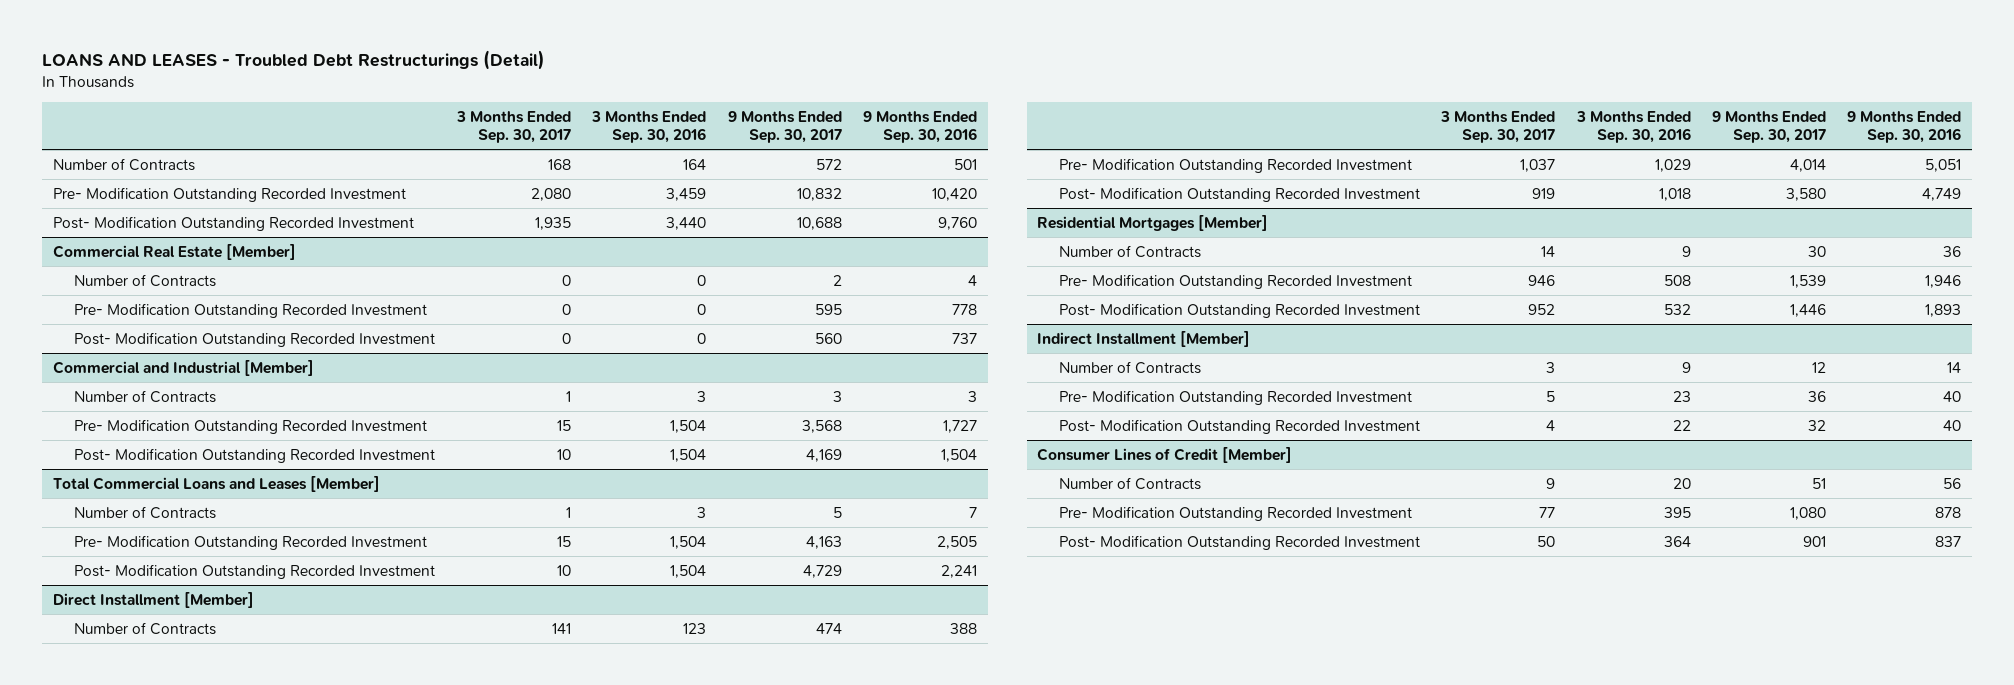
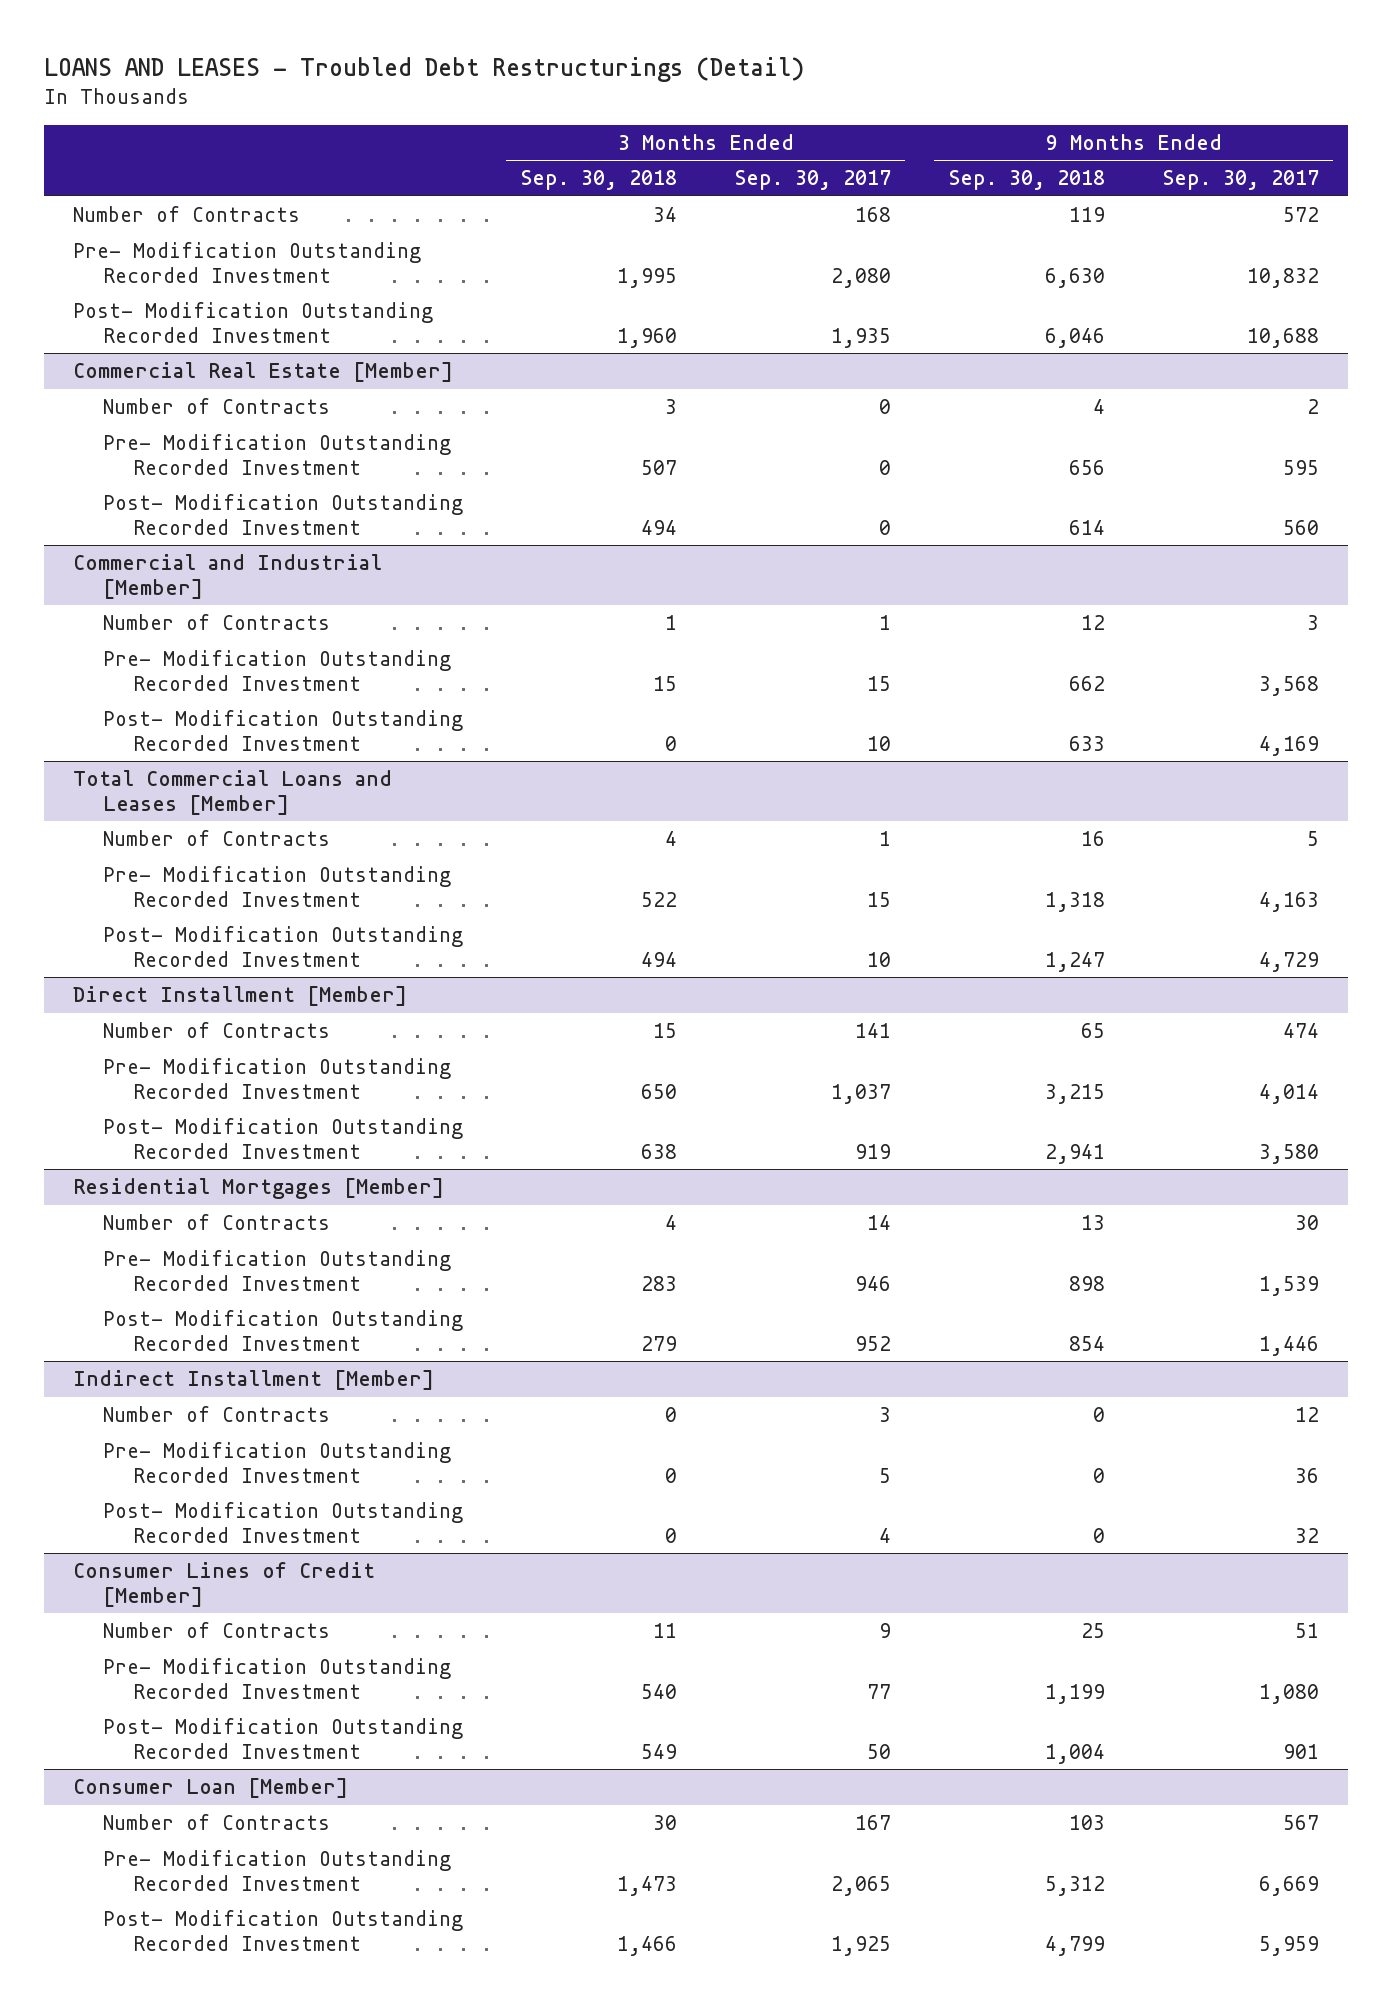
[591,110,707,144] 3 Months Ended Sep. 30, 2016 -> none
[863,110,978,144] 9 Months Ended Sep. 30, 2016 -> none
none -> [520,170,677,191] Sep. 30, 2018
none -> [948,170,1105,191] Sep. 30, 2018
none -> [72,1777,348,1798] Consumer Loan [Member]
none -> [102,1813,330,1830] Number of Contracts
none -> [102,1849,451,1891] Pre- Modification Outstanding Recorded Investment
none -> [102,1909,463,1951] Post- Modification Outstanding Recorded Investment

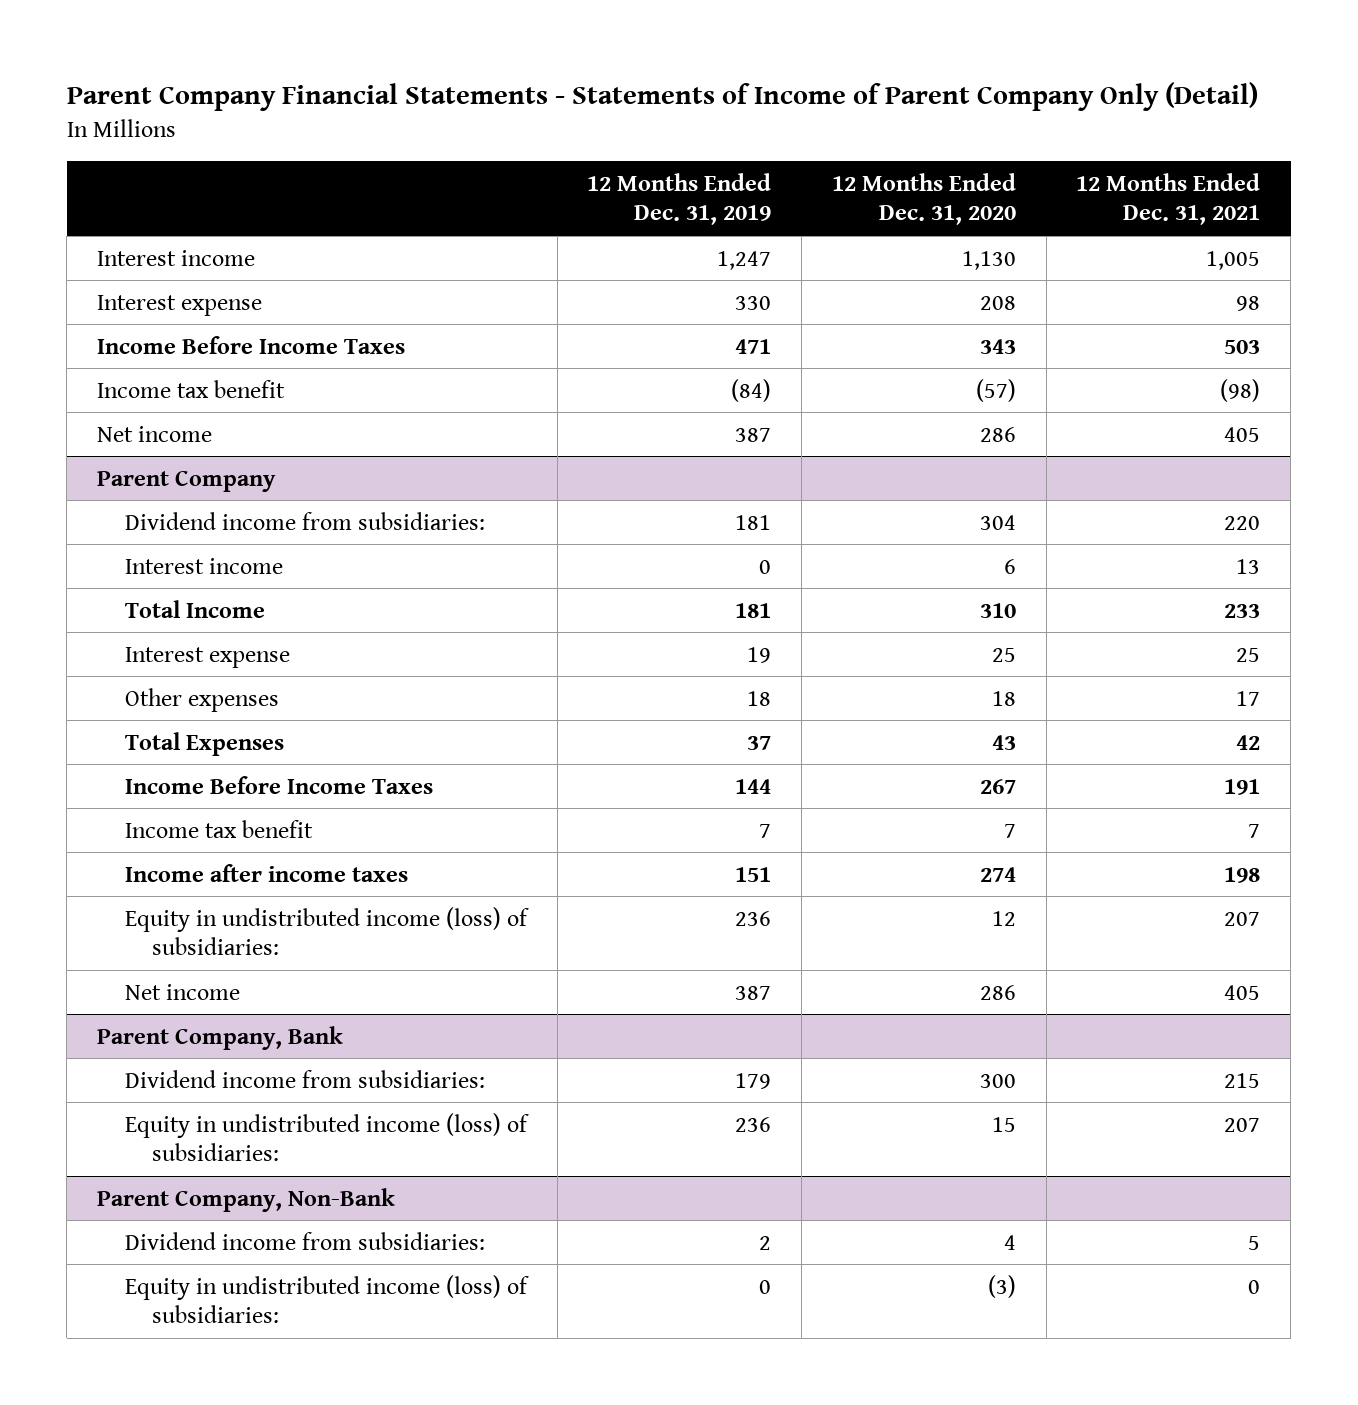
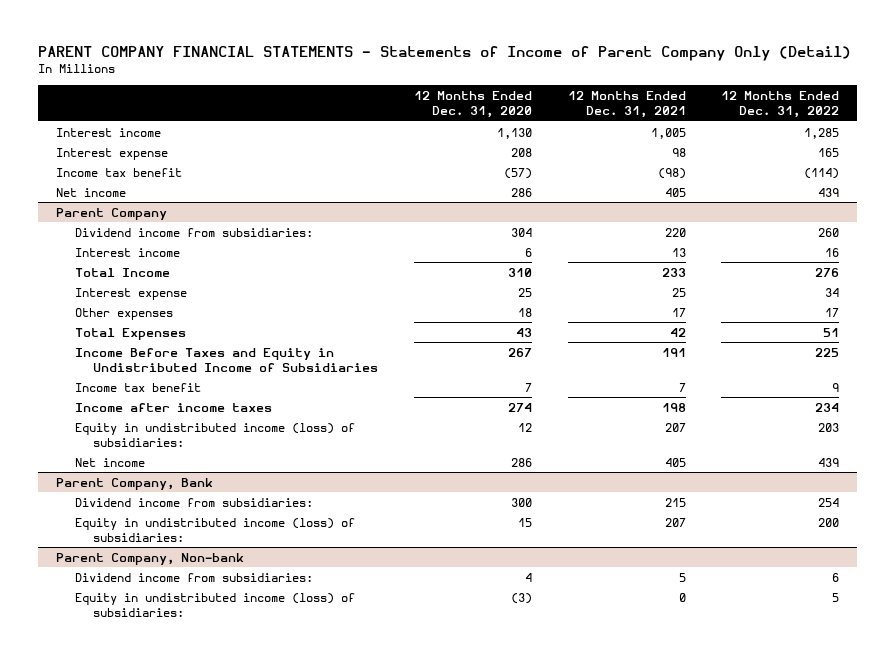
[66,82,1258,112] Parent Company Financial Statements - Statements of Income of Parent Company Only (Detail) -> [38,46,852,62] PARENT COMPANY FINANCIAL STATEMENTS - Statements of Income of Parent Company Only (Detail)
[587,172,772,226] 12 Months Ended Dec. 31, 2019 -> none
none -> [721,91,840,119] 12 Months Ended Dec. 31, 2022
[97,335,406,354] Income Before Income Taxes -> none
[124,775,433,794] Income Before Income Taxes -> [74,347,379,372] Income Before Taxes and Equity in Undistributed Income of Subsidiaries
[97,1187,396,1212] Parent Company, Non-Bank -> [56,552,245,565] Parent Company, Non-bank

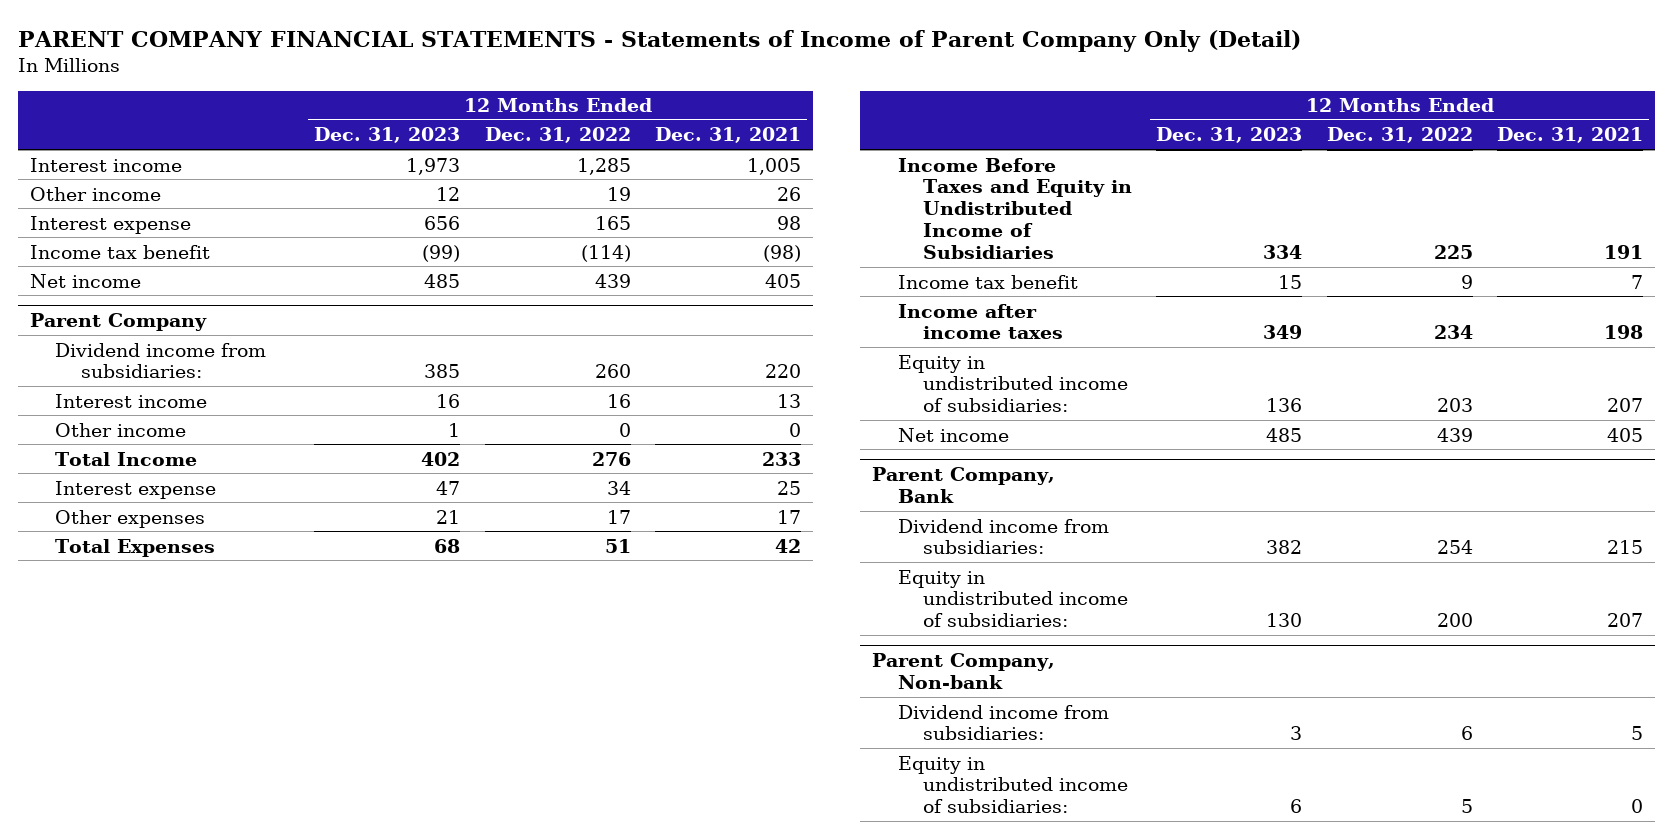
[413,91,532,119] 12 Months Ended Dec. 31, 2020 -> none
none -> [314,127,461,144] Dec. 31, 2023
none -> [29,186,161,201] Other income
none -> [55,422,187,437] Other income
[74,422,355,447] Equity in undistributed income (loss) of subsidiaries: -> [897,354,1128,413] Equity in undistributed income of subsidiaries:
[74,517,355,542] Equity in undistributed income (loss) of subsidiaries: -> [897,569,1128,628] Equity in undistributed income of subsidiaries:
[74,592,355,617] Equity in undistributed income (loss) of subsidiaries: -> [897,755,1128,814] Equity in undistributed income of subsidiaries:

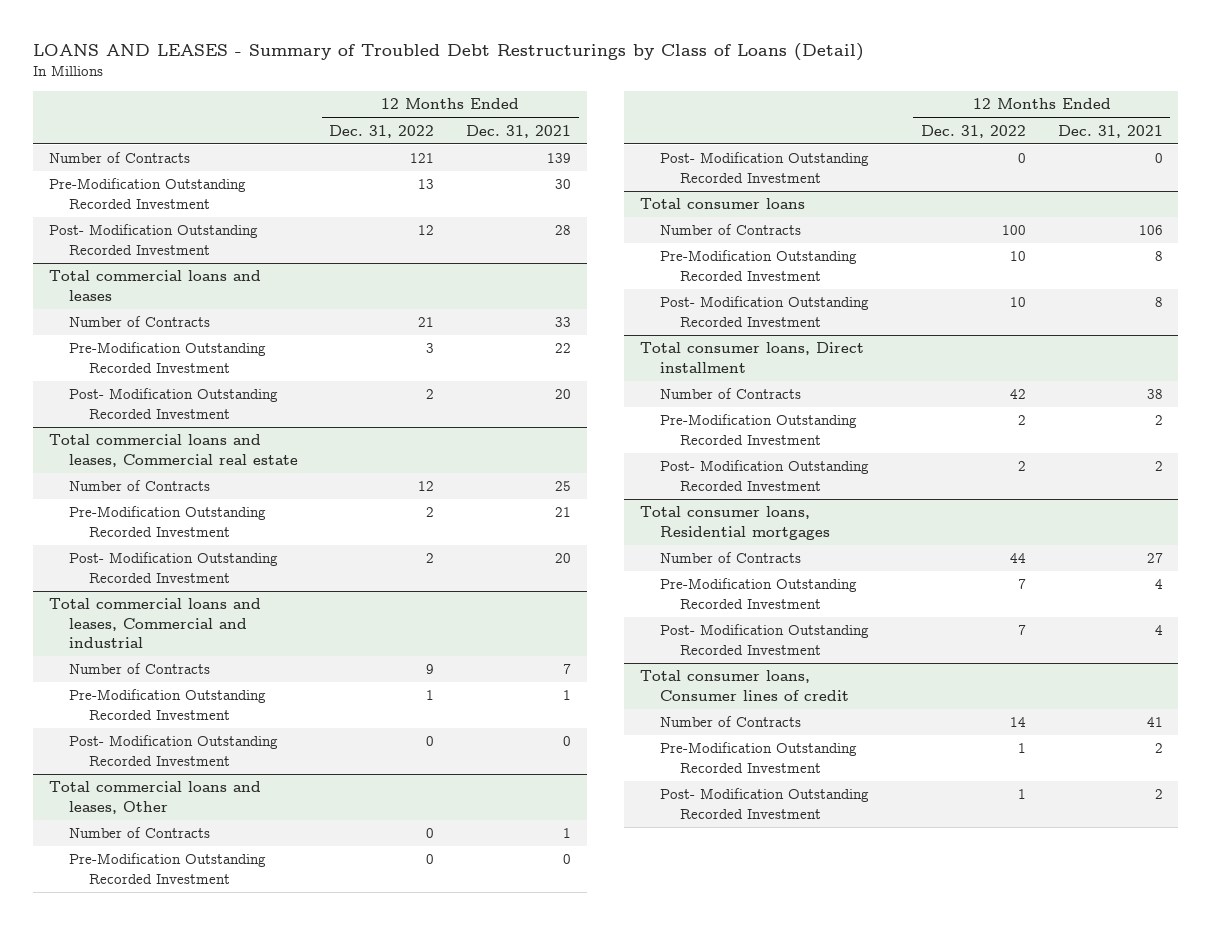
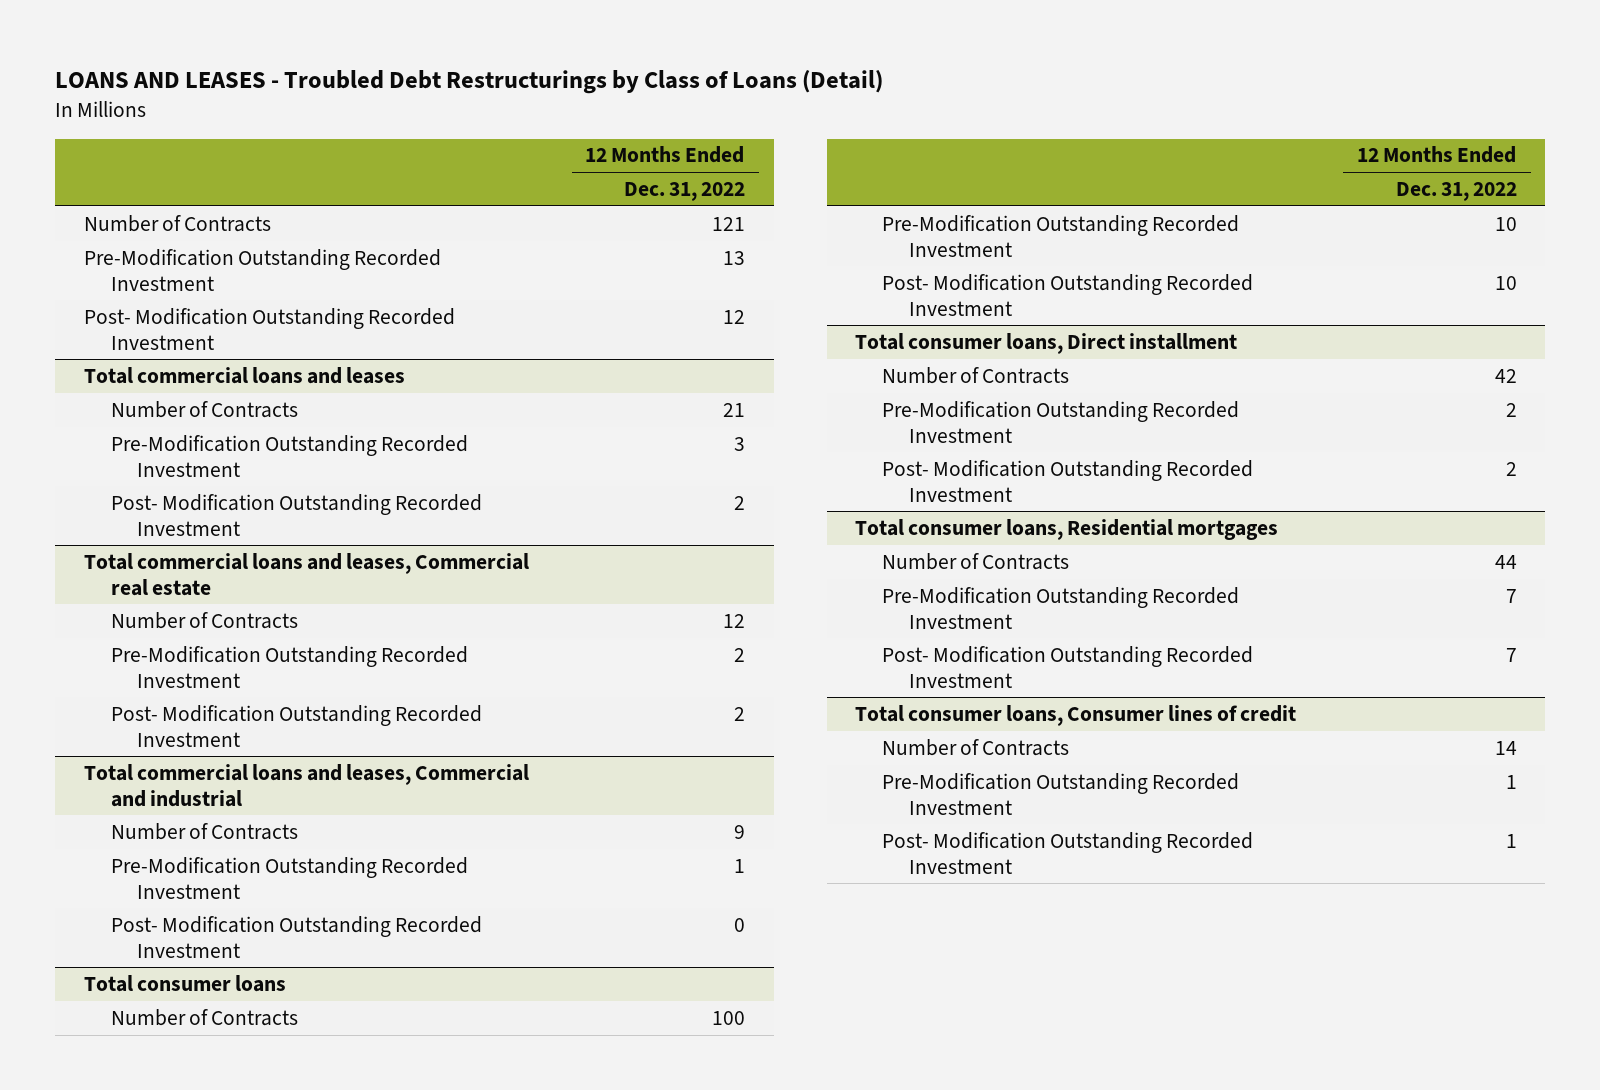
[32,43,864,62] LOANS AND LEASES - Summary of Troubled Debt Restructurings by Class of Loans (Detail) -> [55,70,884,95] LOANS AND LEASES - Troubled Debt Restructurings by Class of Loans (Detail)
[466,124,572,138] Dec. 31, 2021 -> none
[48,781,261,814] Total commercial loans and leases, Other -> none
[68,827,210,839] Number of Contracts -> none
[68,853,266,884] Pre-Modification Outstanding Recorded Investment -> none
[660,152,870,183] Post- Modification Outstanding Recorded Investment -> none

